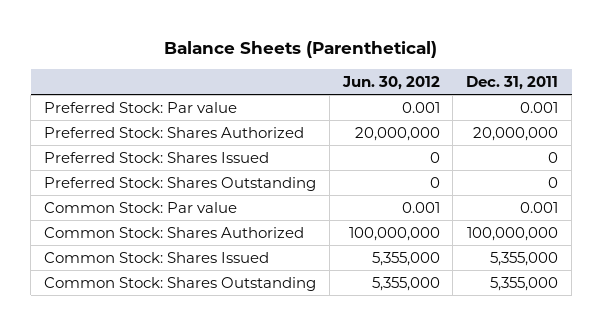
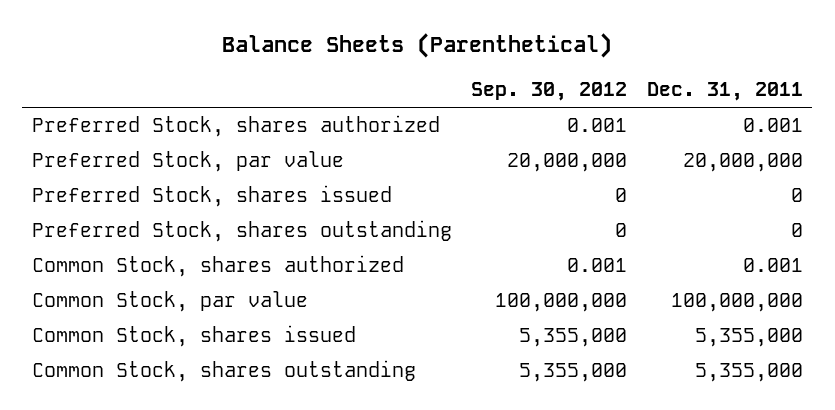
[341,75,440,90] Jun. 30, 2012 -> none
none -> [471,82,628,102] Sep. 30, 2012
[44,101,238,113] Preferred Stock: Par value -> [32,115,441,138] Preferred Stock, shares authorized
[44,126,305,138] Preferred Stock: Shares Authorized -> [32,151,345,173] Preferred Stock, par value
[44,151,270,163] Preferred Stock: Shares Issued -> [32,185,393,208] Preferred Stock, shares issued
[44,176,317,191] Preferred Stock: Shares Outstanding -> [32,220,453,243] Preferred Stock, shares outstanding
[44,201,238,213] Common Stock: Par value -> [32,255,405,278] Common Stock, shares authorized
[44,226,305,238] Common Stock: Shares Authorized -> [32,291,309,313] Common Stock, par value
[44,251,270,263] Common Stock: Shares Issued -> [32,325,357,348] Common Stock, shares issued
[44,276,317,291] Common Stock: Shares Outstanding -> [32,360,417,383] Common Stock, shares outstanding

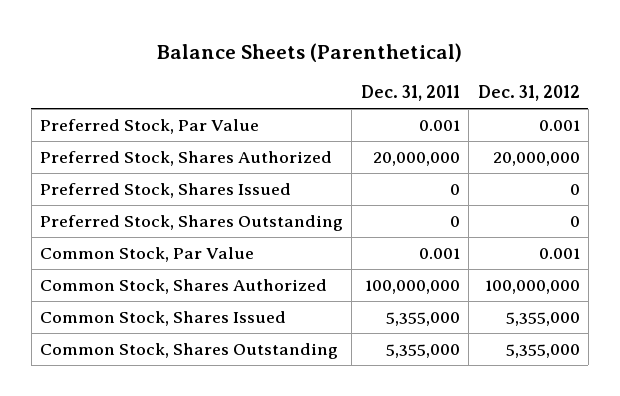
[471,82,628,102] Sep. 30, 2012 -> none
none -> [477,85,580,102] Dec. 31, 2012
[32,115,441,138] Preferred Stock, shares authorized -> [40,119,260,135] Preferred Stock, Par Value
[32,151,345,173] Preferred Stock, par value -> [40,151,333,167] Preferred Stock, Shares Authorized
[32,185,393,208] Preferred Stock, shares issued -> [40,183,292,199] Preferred Stock, Shares Issued
[32,220,453,243] Preferred Stock, shares outstanding -> [40,215,344,232] Preferred Stock, Shares Outstanding
[32,255,405,278] Common Stock, shares authorized -> [40,247,255,263] Common Stock, Par Value
[32,291,309,313] Common Stock, par value -> [40,279,328,295] Common Stock, Shares Authorized
[32,325,357,348] Common Stock, shares issued -> [40,311,287,327] Common Stock, Shares Issued
[32,360,417,383] Common Stock, shares outstanding -> [40,343,339,360] Common Stock, Shares Outstanding

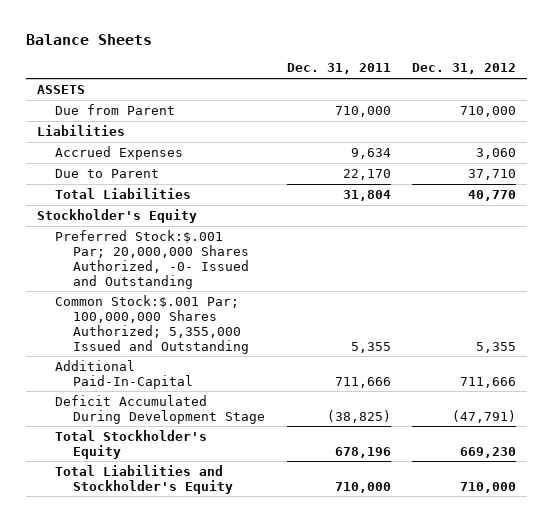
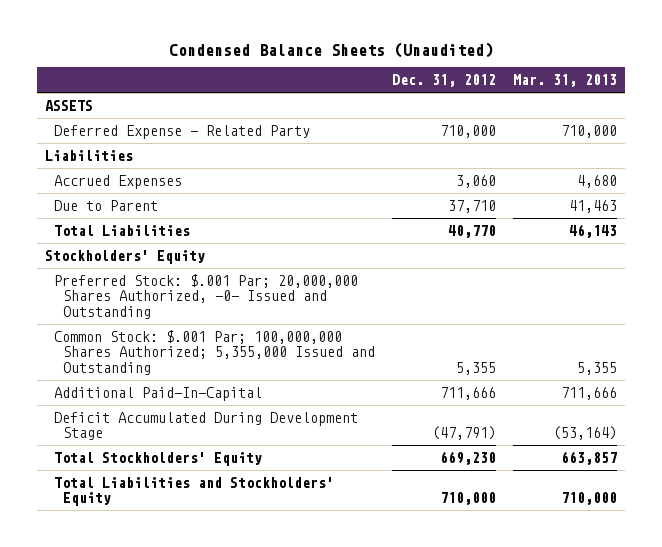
[25,34,152,46] Balance Sheets -> [169,41,494,58] Condensed Balance Sheets (Unaudited)
[286,63,391,75] Dec. 31, 2011 -> none
none -> [512,74,617,88] Mar. 31, 2013
[54,103,175,115] Due from Parent -> [54,124,311,139] Deferred Expense - Related Party
[36,208,197,223] Stockholder's Equity -> [45,249,206,264] Stockholders' Equity
[54,229,250,289] Preferred Stock:$.001 Par; 20,000,000 Shares Authorized, -0- Issued and Outstanding -> [54,273,359,319] Preferred Stock: $.001 Par; 20,000,000 Shares Authorized, -0- Issued and Outstanding
[54,294,250,354] Common Stock:$.001 Par; 100,000,000 Shares Authorized; 5,355,000 Issued and Outstanding -> [54,329,376,375] Common Stock: $.001 Par; 100,000,000 Shares Authorized; 5,355,000 Issued and Outstanding
[54,429,207,459] Total Stockholder's Equity -> [54,451,263,466] Total Stockholders' Equity
[54,464,234,494] Total Liabilities and Stockholder's Equity -> [54,476,335,507] Total Liabilities and Stockholders' Equity

